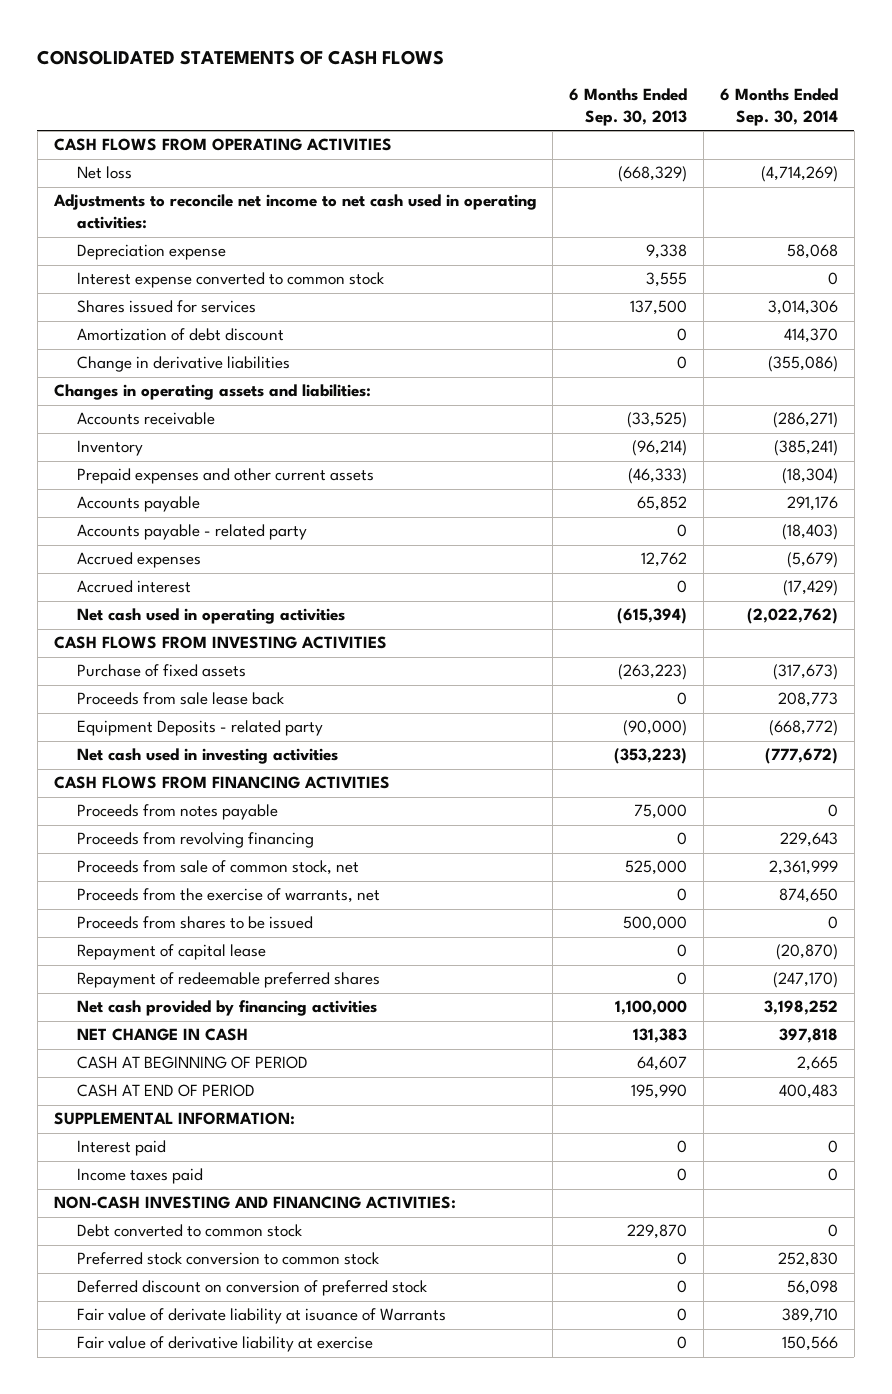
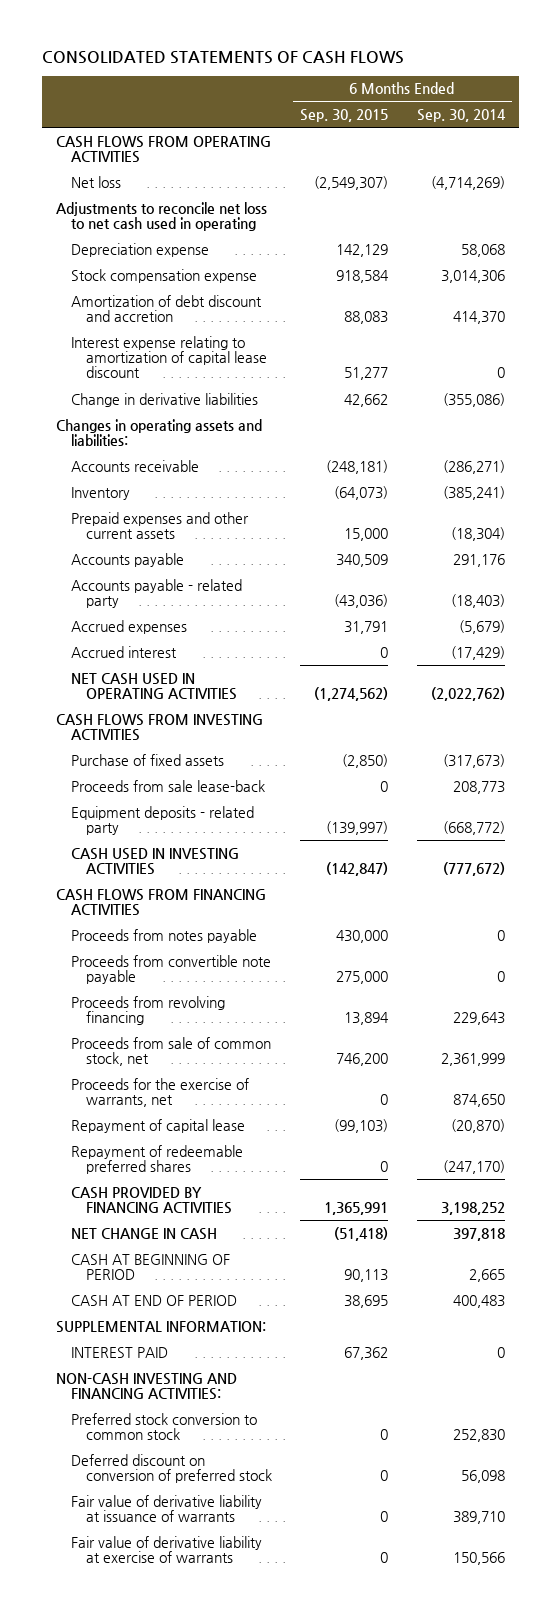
[569,88,688,126] 6 Months Ended Sep. 30, 2013 -> none
none -> [300,108,389,122] Sep. 30, 2015
[52,194,537,230] Adjustments to reconcile net income to net cash used in operating activities: -> [55,201,267,231] Adjustments to reconcile net loss to net cash used in operating
[76,272,384,289] Interest expense converted to common stock -> none
[76,300,256,314] Shares issued for services -> [70,268,257,283] Stock compensation expense
[76,328,284,342] Amortization of debt discount -> [70,294,262,322] Amortization of debt discount and accretion
none -> [70,335,267,379] Interest expense relating to amortization of capital lease discount
[76,608,345,625] Net cash used in operating activities -> [70,672,237,700] NET CASH USED IN OPERATING ACTIVITIES
[76,692,284,706] Proceeds from sale lease back -> [70,779,265,792] Proceeds from sale lease-back
[76,720,323,737] Equipment Deposits - related party -> [70,805,254,835] Equipment deposits - related party
[76,748,338,765] Net cash used in investing activities -> [70,847,239,875] CASH USED IN INVESTING ACTIVITIES
none -> [70,954,271,984] Proceeds from convertible note payable
[76,916,313,930] Proceeds from shares to be issued -> none
[76,888,380,904] Proceeds from the exercise of warrants, net -> [70,1077,249,1107] Proceeds for the exercise of warrants, net
[76,1000,377,1017] Net cash provided by financing activities -> [70,1186,232,1214] CASH PROVIDED BY FINANCING ACTIVITIES
[76,1168,203,1185] Income taxes paid -> none
[76,1140,166,1157] Interest paid -> [70,1346,168,1358] INTEREST PAID
[76,1224,302,1238] Debt converted to common stock -> none
[76,1308,446,1325] Fair value of derivate liability at isuance of Warrants -> [70,1494,262,1522] Fair value of derivative liability at issuance of warrants
[76,1336,373,1353] Fair value of derivative liability at exercise -> [70,1535,262,1563] Fair value of derivative liability at exercise of warrants

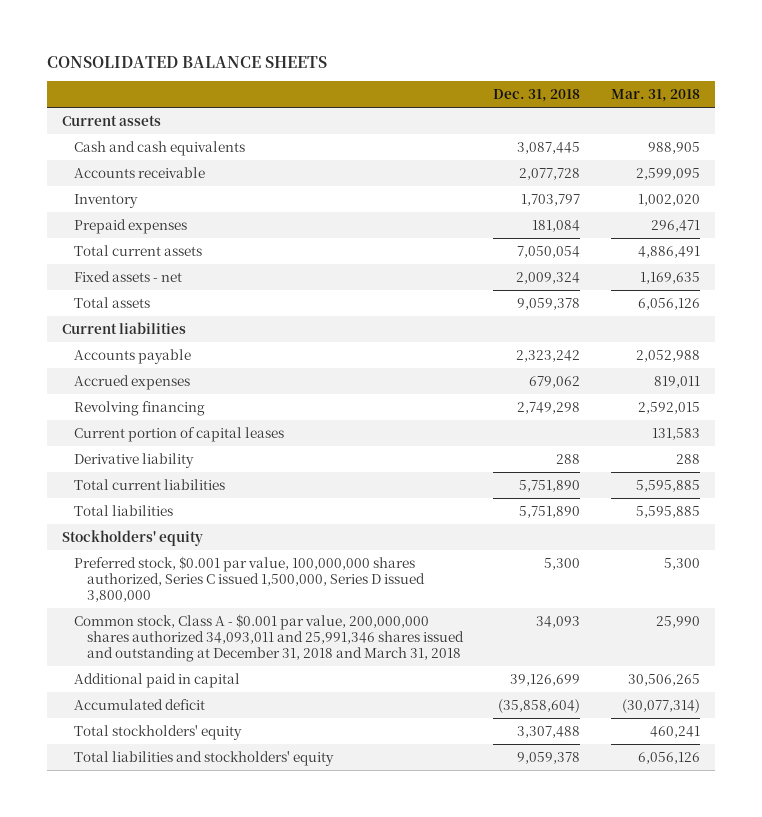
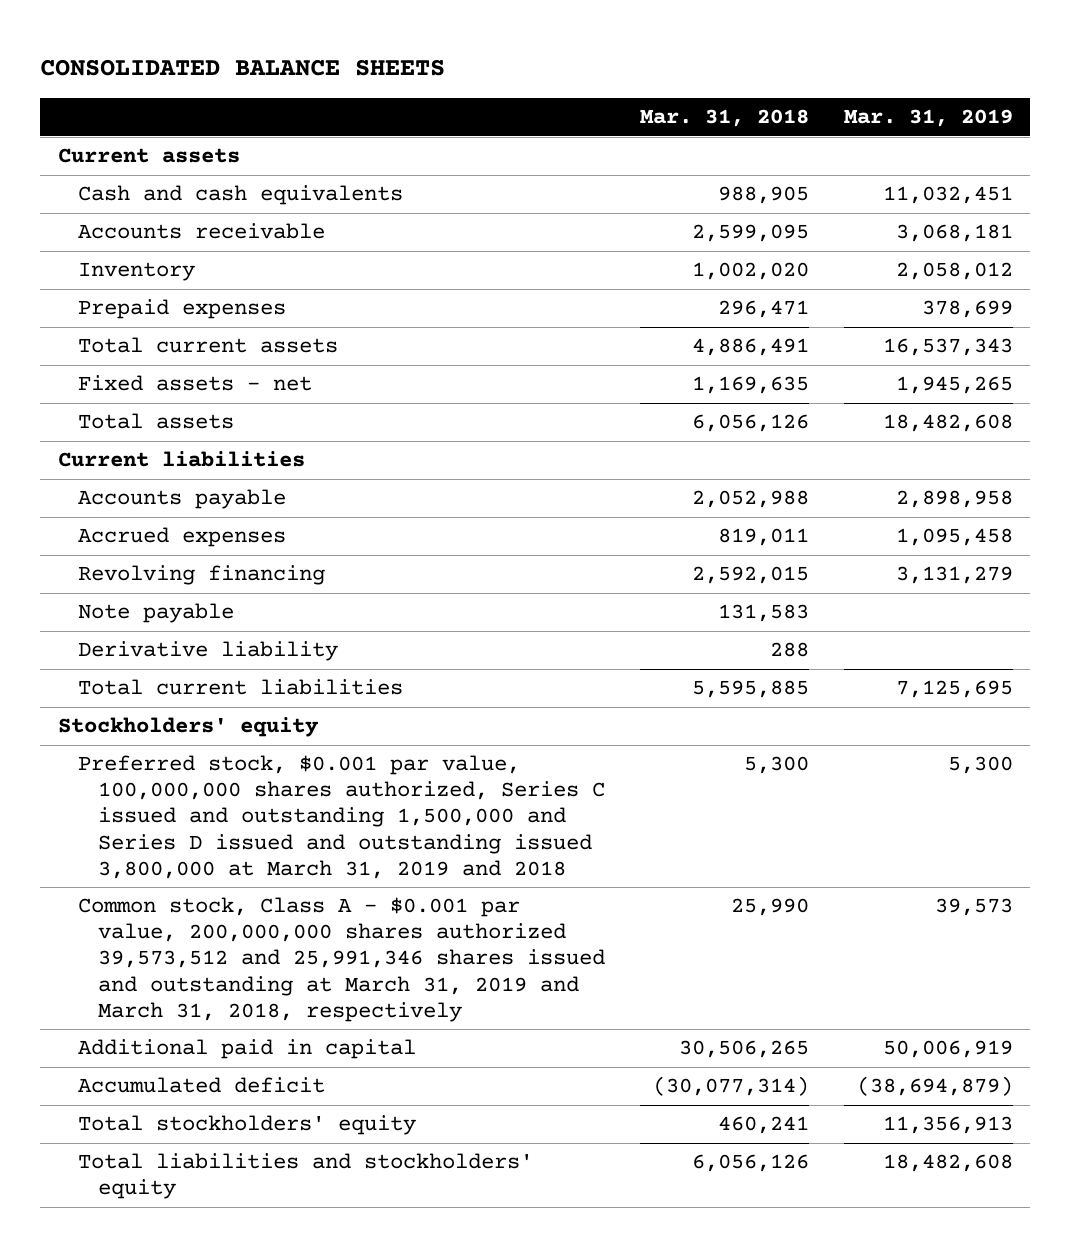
[493,89,581,103] Dec. 31, 2018 -> none
none -> [843,109,1013,128] Mar. 31, 2019
[74,426,285,442] Current portion of capital leases -> [78,603,235,624] Note payable
[74,504,174,516] Total liabilities -> none
[74,555,425,602] Preferred stock, $0.001 par value, 100,000,000 shares authorized, Series C issued 1,500,000, Series D issued 3,800,000 -> [78,755,606,879] Preferred stock, $0.001 par value, 100,000,000 shares authorized, Series C issued and outstanding 1,500,000 and Series D issued and outstanding issued 3,800,000 at March 31, 2019 and 2018
[74,613,464,662] Common stock, Class A - $0.001 par value, 200,000,000 shares authorized 34,093,011 and 25,991,346 shares issued and outstanding at December 31, 2018 and March 31, 2018 -> [78,897,606,1022] Common stock, Class A - $0.001 par value, 200,000,000 shares authorized 39,573,512 and 25,991,346 shares issued and outstanding at March 31, 2019 and March 31, 2018, respectively

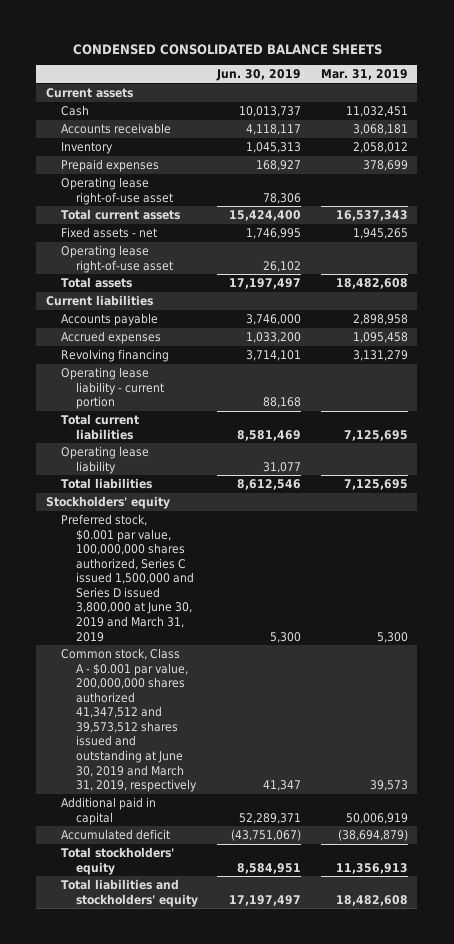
[40,59,446,77] CONSOLIDATED BALANCE SHEETS -> [72,43,382,55] CONDENSED CONSOLIDATED BALANCE SHEETS
[639,109,809,128] Mar. 31, 2018 -> none
none -> [216,69,302,82] Jun. 30, 2019
[78,185,404,206] Cash and cash equivalents -> [61,104,90,116] Cash
none -> [61,176,174,205] Operating lease right-of-use asset
none -> [61,244,174,273] Operating lease right-of-use asset
[78,603,235,624] Note payable -> none
[78,641,339,662] Derivative liability -> none
none -> [61,366,165,410] Operating lease liability - current portion
none -> [61,445,150,474] Operating lease liability
none -> [61,477,153,489] Total liabilities
[78,755,606,879] Preferred stock, $0.001 par value, 100,000,000 shares authorized, Series C issued and outstanding 1,500,000 and Series D issued and outstanding issued 3,800,000 at March 31, 2019 and 2018 -> [61,513,195,642] Preferred stock, $0.001 par value, 100,000,000 shares authorized, Series C issued 1,500,000 and Series D issued 3,800,000 at June 30, 2019 and March 31, 2019
[78,897,606,1022] Common stock, Class A - $0.001 par value, 200,000,000 shares authorized 39,573,512 and 25,991,346 shares issued and outstanding at March 31, 2019 and March 31, 2018, respectively -> [61,647,198,793] Common stock, Class A - $0.001 par value, 200,000,000 shares authorized 41,347,512 and 39,573,512 shares issued and outstanding at June 30, 2019 and March 31, 2019, respectively

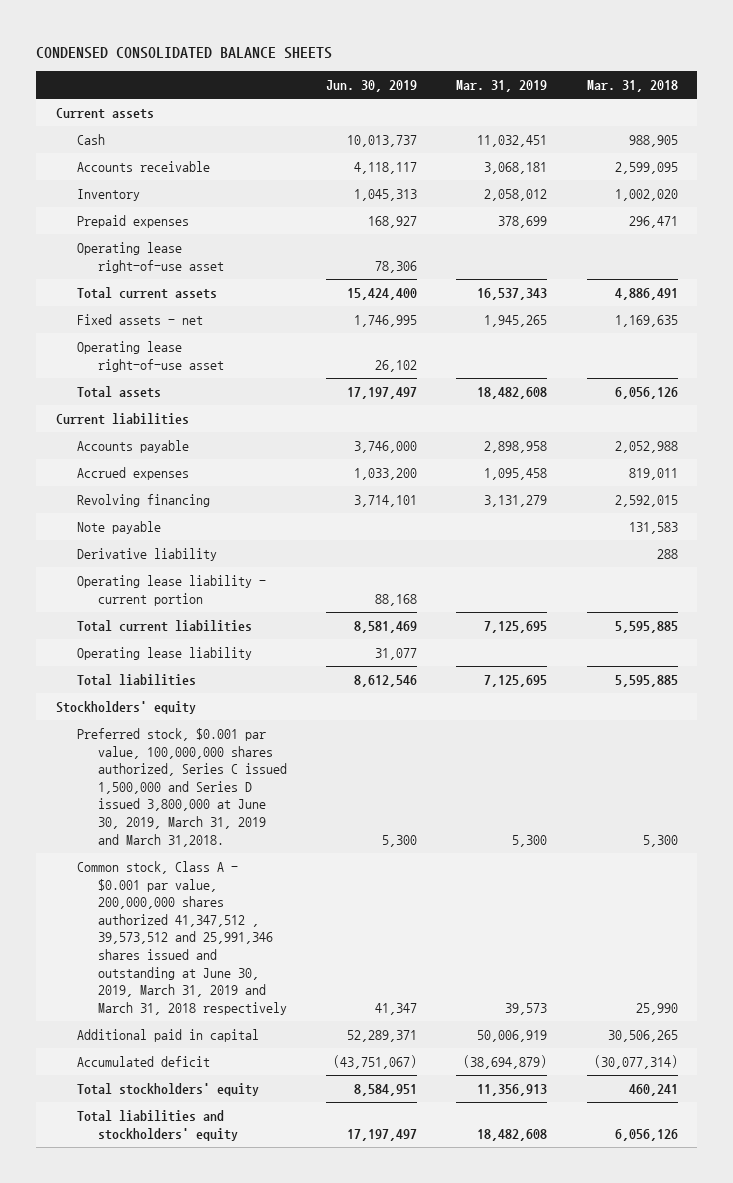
none -> [586,80,678,93] Mar. 31, 2018
none -> [76,520,161,534] Note payable
none -> [76,547,217,561] Derivative liability
[61,513,195,642] Preferred stock, $0.001 par value, 100,000,000 shares authorized, Series C issued 1,500,000 and Series D issued 3,800,000 at June 30, 2019 and March 31, 2019 -> [76,727,287,847] Preferred stock, $0.001 par value, 100,000,000 shares authorized, Series C issued 1,500,000 and Series D issued 3,800,000 at June 30, 2019, March 31, 2019 and March 31,2018.
[61,647,198,793] Common stock, Class A - $0.001 par value, 200,000,000 shares authorized 41,347,512 and 39,573,512 shares issued and outstanding at June 30, 2019 and March 31, 2019, respectively -> [76,860,287,1015] Common stock, Class A - $0.001 par value, 200,000,000 shares authorized 41,347,512 , 39,573,512 and 25,991,346 shares issued and outstanding at June 30, 2019, March 31, 2019 and March 31, 2018 respectively

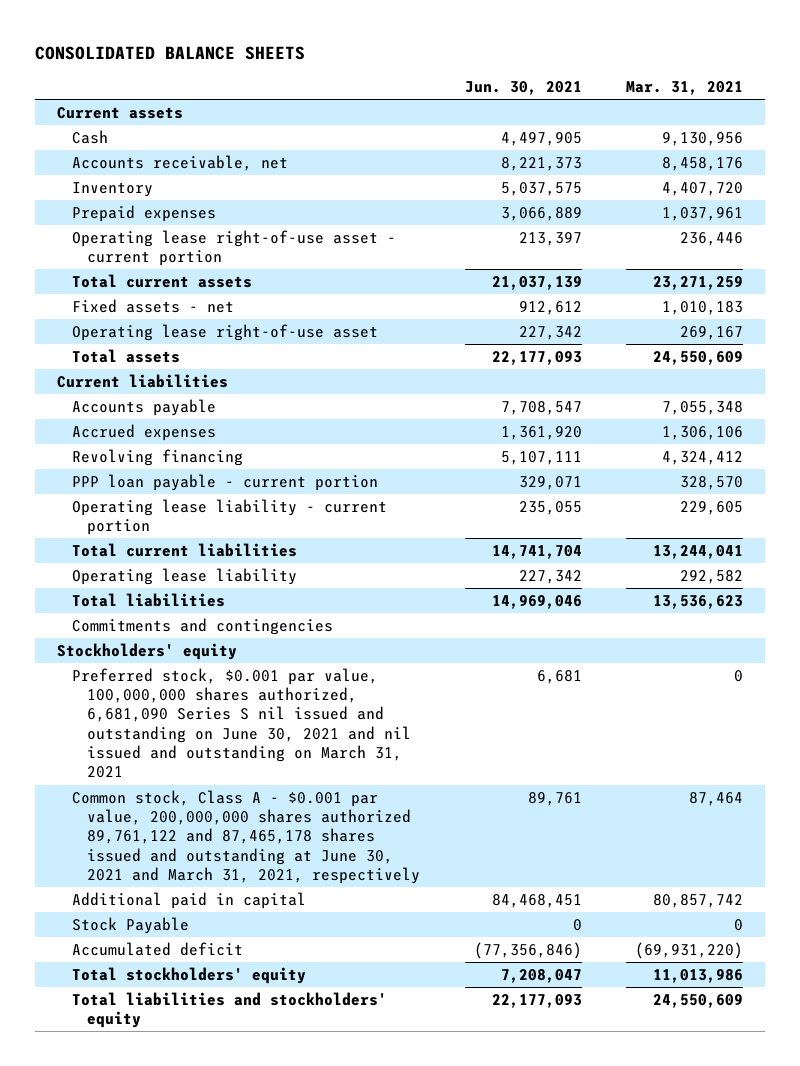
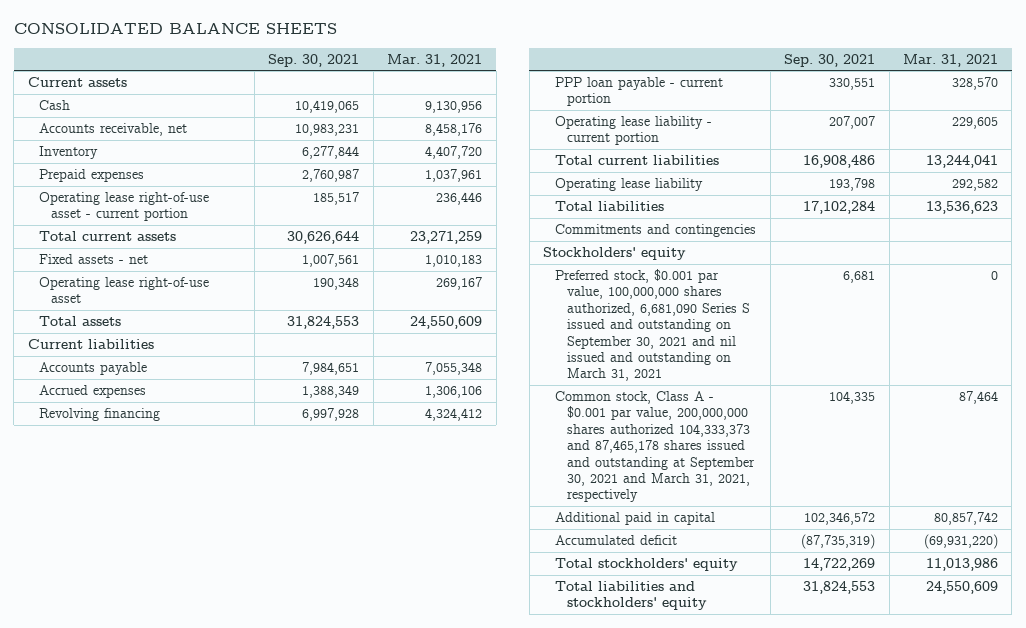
[464,81,582,96] Jun. 30, 2021 -> none
none -> [268,53,360,67] Sep. 30, 2021
[72,667,412,779] Preferred stock, $0.001 par value, 100,000,000 shares authorized, 6,681,090 Series S nil issued and outstanding on June 30, 2021 and nil issued and outstanding on March 31, 2021 -> [555,268,751,382] Preferred stock, $0.001 par value, 100,000,000 shares authorized, 6,681,090 Series S issued and outstanding on September 30, 2021 and nil issued and outstanding on March 31, 2021
[72,789,421,885] Common stock, Class A - $0.001 par value, 200,000,000 shares authorized 89,761,122 and 87,465,178 shares issued and outstanding at June 30, 2021 and March 31, 2021, respectively -> [555,390,756,503] Common stock, Class A - $0.001 par value, 200,000,000 shares authorized 104,333,373 and 87,465,178 shares issued and outstanding at September 30, 2021 and March 31, 2021, respectively
[72,916,190,934] Stock Payable -> none

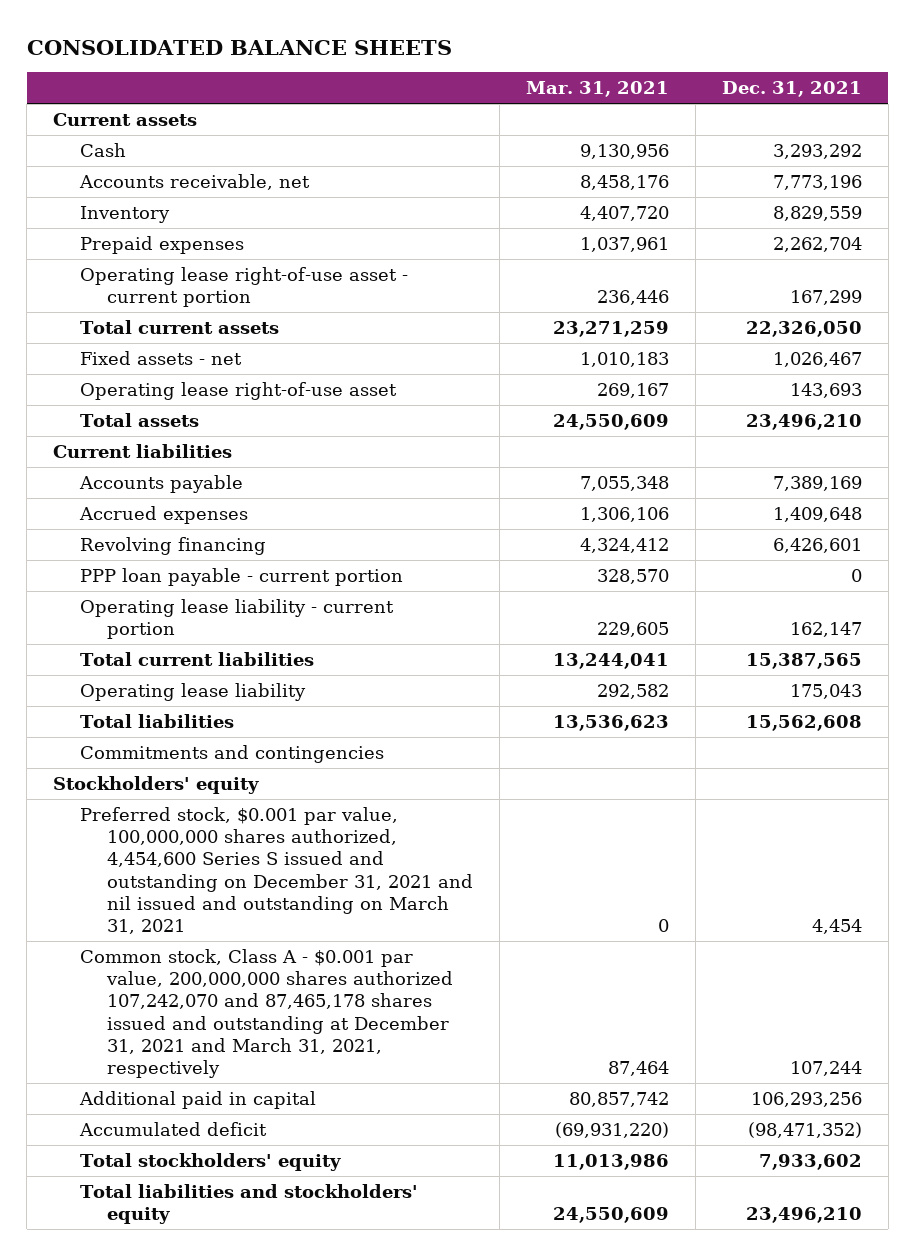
[268,53,360,67] Sep. 30, 2021 -> none
none -> [722,81,863,98] Dec. 31, 2021
[555,268,751,382] Preferred stock, $0.001 par value, 100,000,000 shares authorized, 6,681,090 Series S issued and outstanding on September 30, 2021 and nil issued and outstanding on March 31, 2021 -> [80,806,474,935] Preferred stock, $0.001 par value, 100,000,000 shares authorized, 4,454,600 Series S issued and outstanding on December 31, 2021 and nil issued and outstanding on March 31, 2021
[555,390,756,503] Common stock, Class A - $0.001 par value, 200,000,000 shares authorized 104,333,373 and 87,465,178 shares issued and outstanding at September 30, 2021 and March 31, 2021, respectively -> [80,948,454,1079] Common stock, Class A - $0.001 par value, 200,000,000 shares authorized 107,242,070 and 87,465,178 shares issued and outstanding at December 31, 2021 and March 31, 2021, respectively

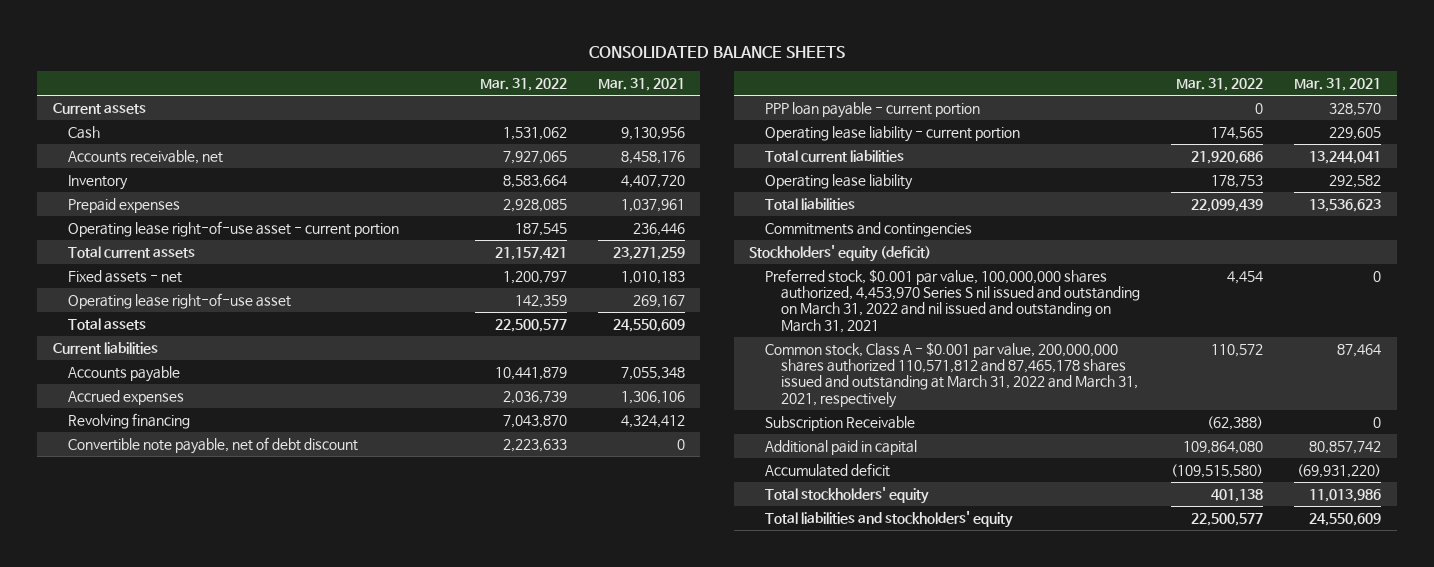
[722,81,863,98] Dec. 31, 2021 -> none
none -> [479,77,567,91] Mar. 31, 2022
none -> [68,436,359,454] Convertible note payable, net of debt discount
[53,775,260,794] Stockholders' equity -> [749,244,932,262] Stockholders' equity (deficit)
[80,806,474,935] Preferred stock, $0.001 par value, 100,000,000 shares authorized, 4,454,600 Series S issued and outstanding on December 31, 2021 and nil issued and outstanding on March 31, 2021 -> [765,268,1140,333] Preferred stock, $0.001 par value, 100,000,000 shares authorized, 4,453,970 Series S nil issued and outstanding on March 31, 2022 and nil issued and outstanding on March 31, 2021
[80,948,454,1079] Common stock, Class A - $0.001 par value, 200,000,000 shares authorized 107,242,070 and 87,465,178 shares issued and outstanding at December 31, 2021 and March 31, 2021, respectively -> [765,341,1138,408] Common stock, Class A - $0.001 par value, 200,000,000 shares authorized 110,571,812 and 87,465,178 shares issued and outstanding at March 31, 2022 and March 31, 2021, respectively
none -> [765,415,916,431] Subscription Receivable

